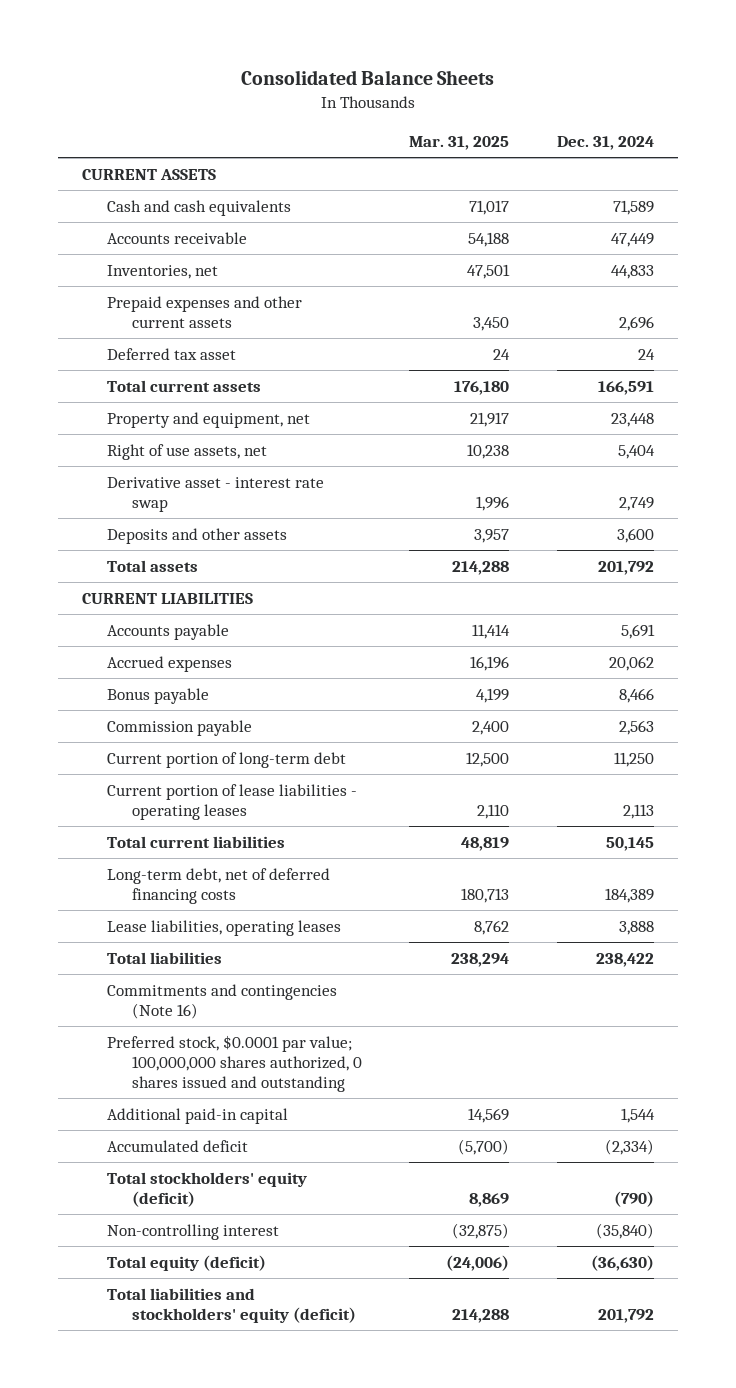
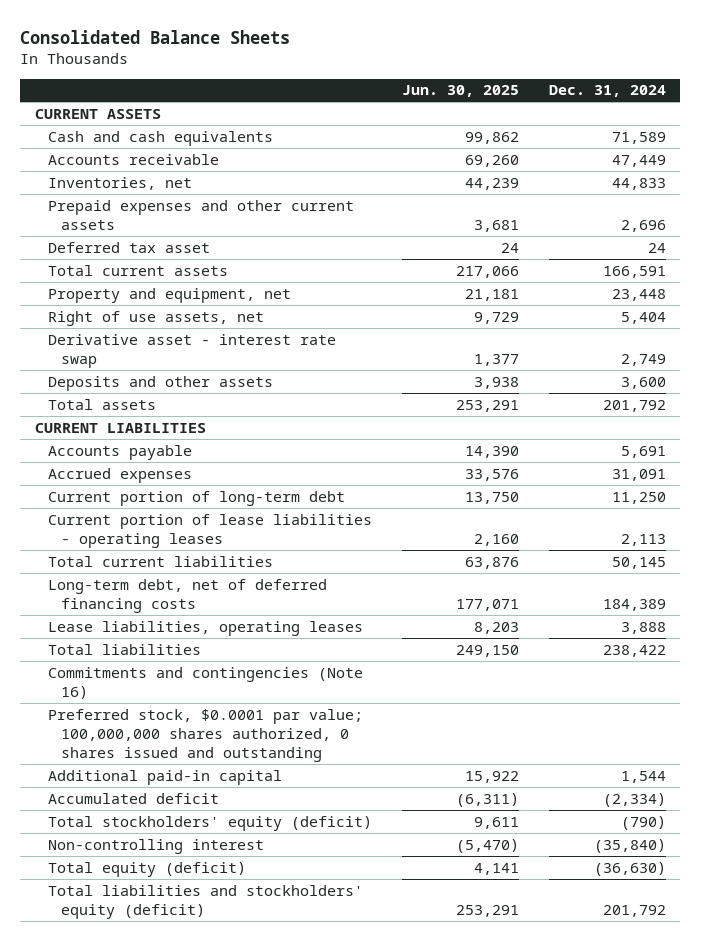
[409,135,510,150] Mar. 31, 2025 -> none
none -> [401,85,519,98] Jun. 30, 2025
[106,687,209,704] Bonus payable -> none
[106,719,252,736] Commission payable -> none
[609,655,655,671] 20,062 -> [611,468,666,481] 31,091

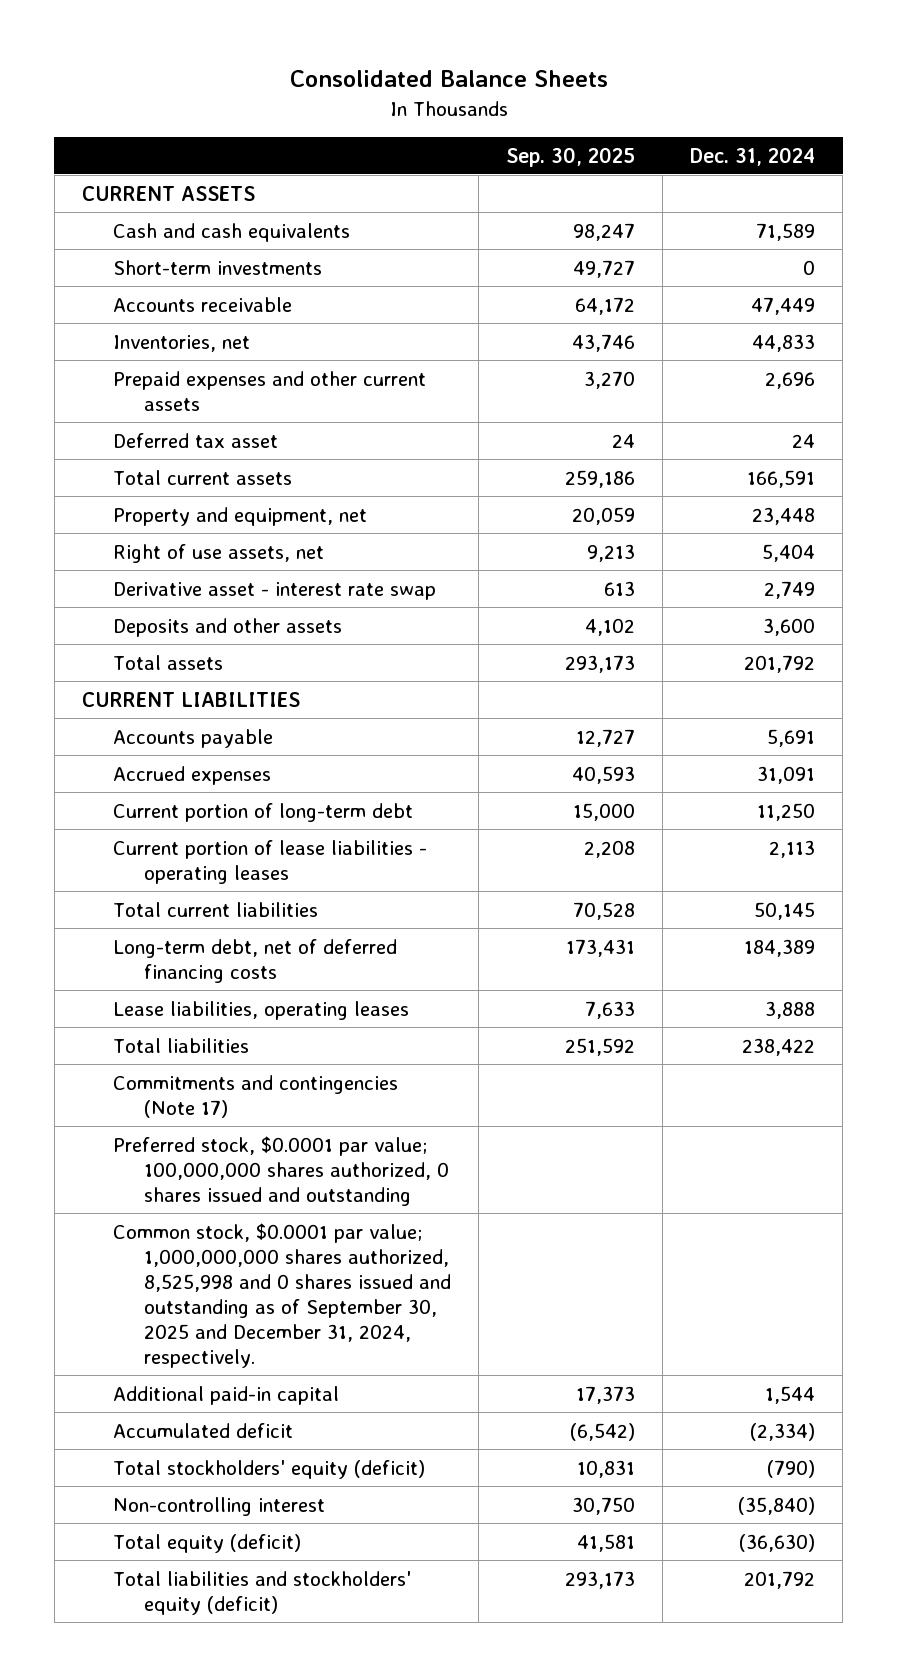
[401,85,519,98] Jun. 30, 2025 -> none
none -> [506,146,636,167] Sep. 30, 2025
none -> [112,259,322,275] Short-term investments
[48,666,364,700] Commitments and contingencies (Note 16) -> [112,1074,398,1118] Commitments and contingencies (Note 17)
none -> [112,1222,451,1368] Common stock, $0.0001 par value; 1,000,000,000 shares authorized, 8,525,998 and 0 shares issued and outstanding as of September 30, 2025 and December 31, 2024, respectively.

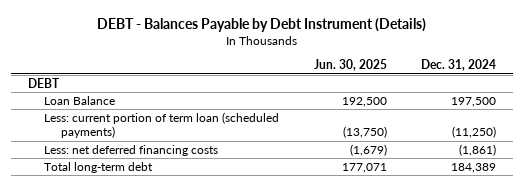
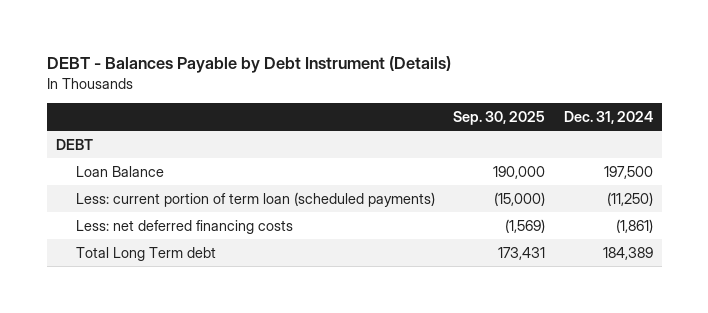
[313,59,387,72] Jun. 30, 2025 -> none
none -> [453,111,546,126] Sep. 30, 2025
[44,161,154,173] Total long-term debt -> [75,246,216,261] Total Long Term debt

